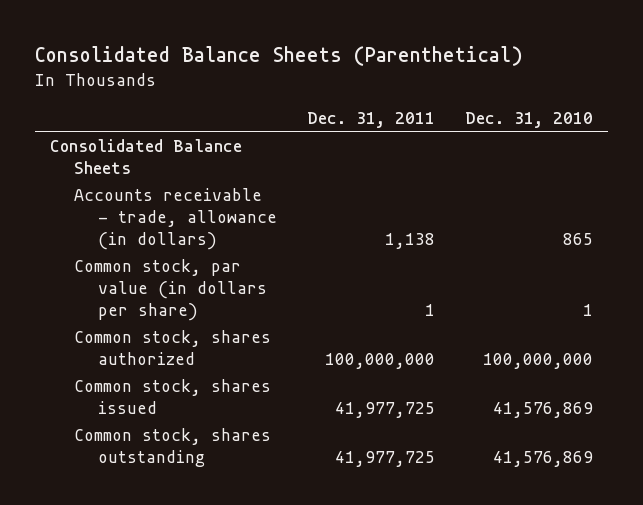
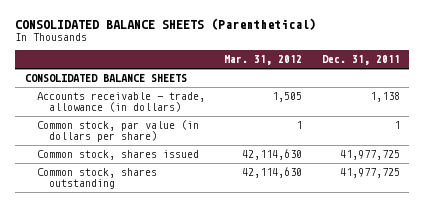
[34,46,523,67] Consolidated Balance Sheets (Parenthetical) -> [15,18,317,31] CONSOLIDATED BALANCE SHEETS (Parenthetical)
[465,111,594,128] Dec. 31, 2010 -> none
none -> [224,55,303,66] Mar. 31, 2012
[49,138,242,174] Consolidated Balance Sheets -> [24,74,187,83] CONSOLIDATED BALANCE SHEETS
[73,329,271,365] Common stock, shares authorized -> none

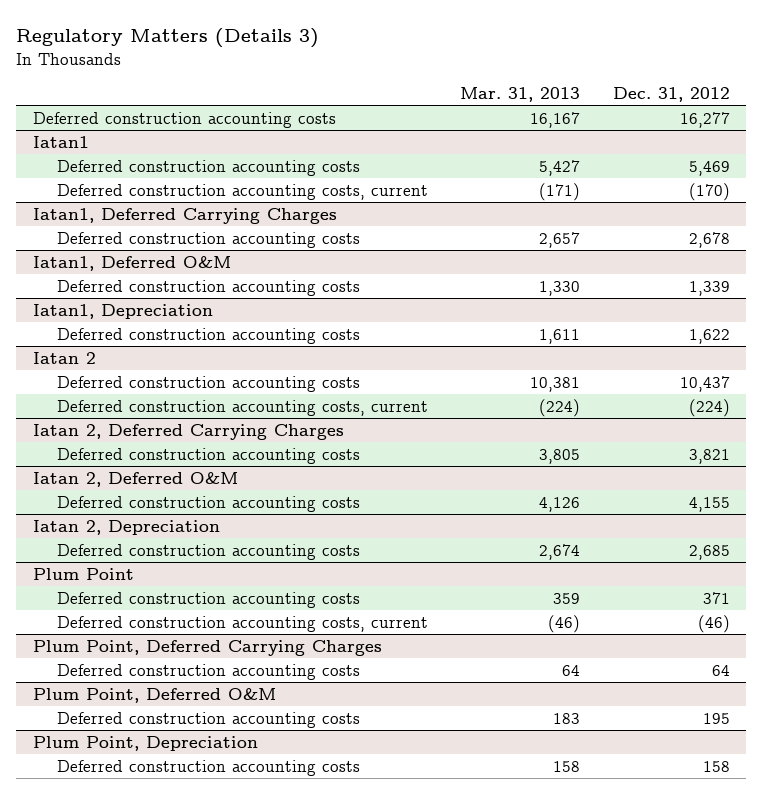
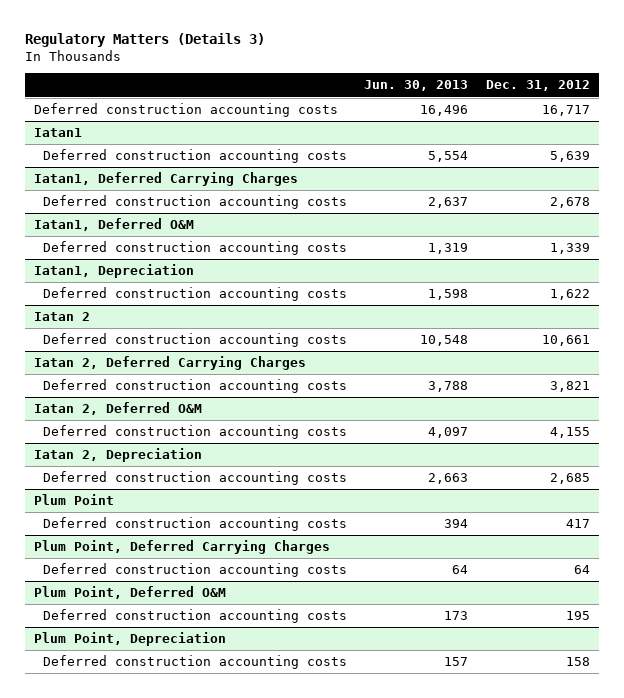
[460,86,581,102] Mar. 31, 2013 -> none
none -> [364,80,469,92] Jun. 30, 2013
[679,111,730,128] 16,277 -> [542,105,591,117] 16,717
[56,183,428,200] Deferred construction accounting costs, current -> none
[688,160,730,176] 5,469 -> [550,151,591,163] 5,639
[56,399,428,416] Deferred construction accounting costs, current -> none
[679,375,730,392] 10,437 -> [542,335,591,347] 10,661
[56,615,428,632] Deferred construction accounting costs, current -> none
[702,591,730,604] 371 -> [566,519,591,529] 417

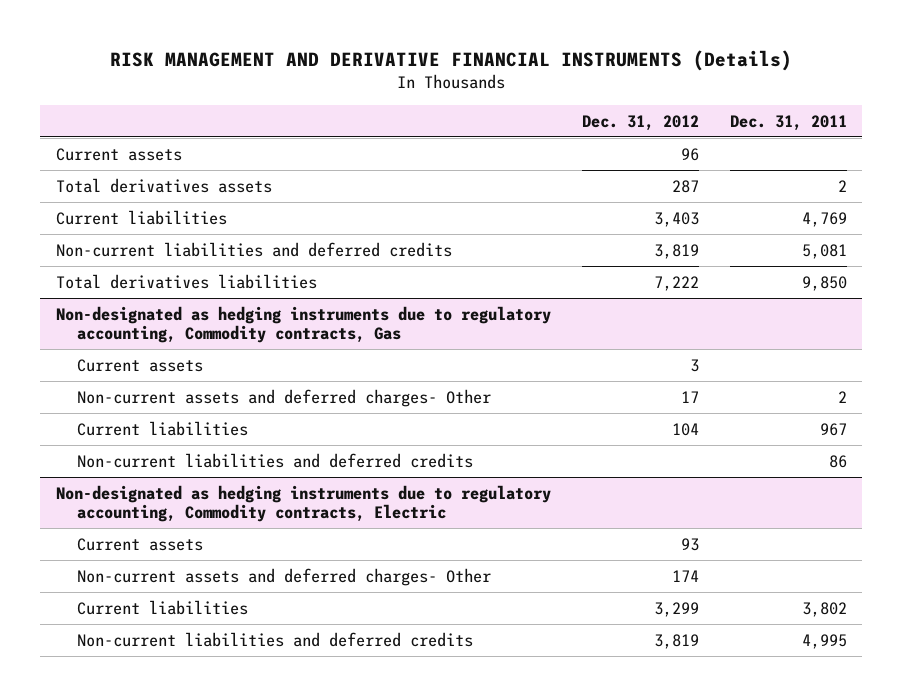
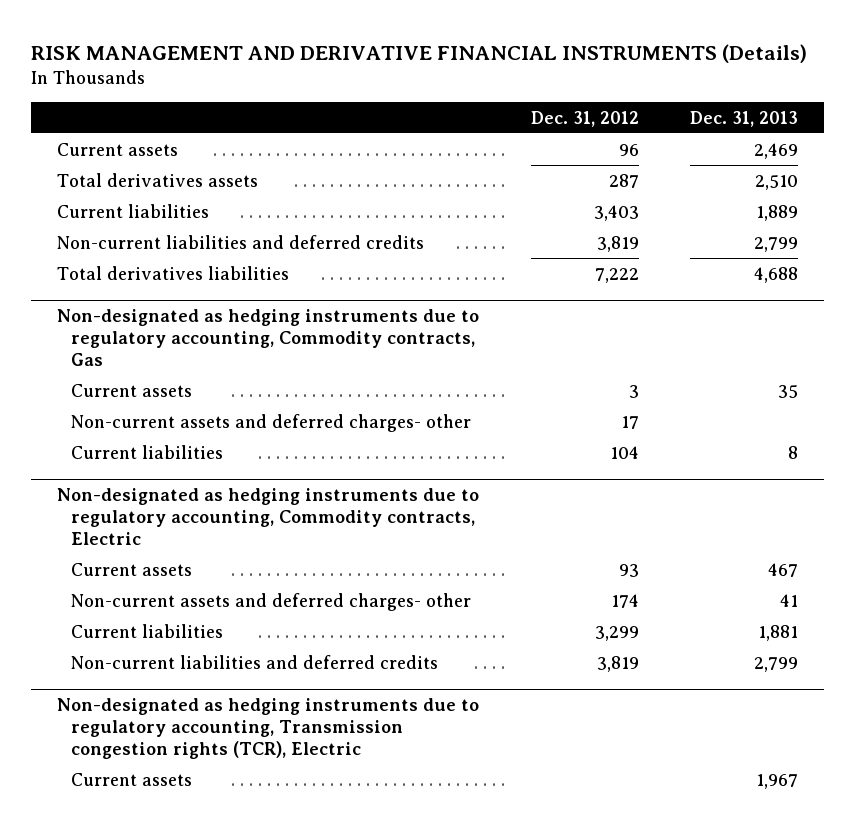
[729,114,847,131] Dec. 31, 2011 -> none
none -> [690,110,799,127] Dec. 31, 2013
[76,388,491,407] Non-current assets and deferred charges- Other -> [71,413,472,432] Non-current assets and deferred charges- other
[76,452,473,468] Non-current liabilities and deferred credits -> none
[76,567,491,586] Non-current assets and deferred charges- Other -> [71,592,472,611] Non-current assets and deferred charges- other
none -> [57,697,480,759] Non-designated as hedging instruments due to regulatory accounting, Transmission congestion rights (TCR), Electric
none -> [71,772,193,786] Current assets

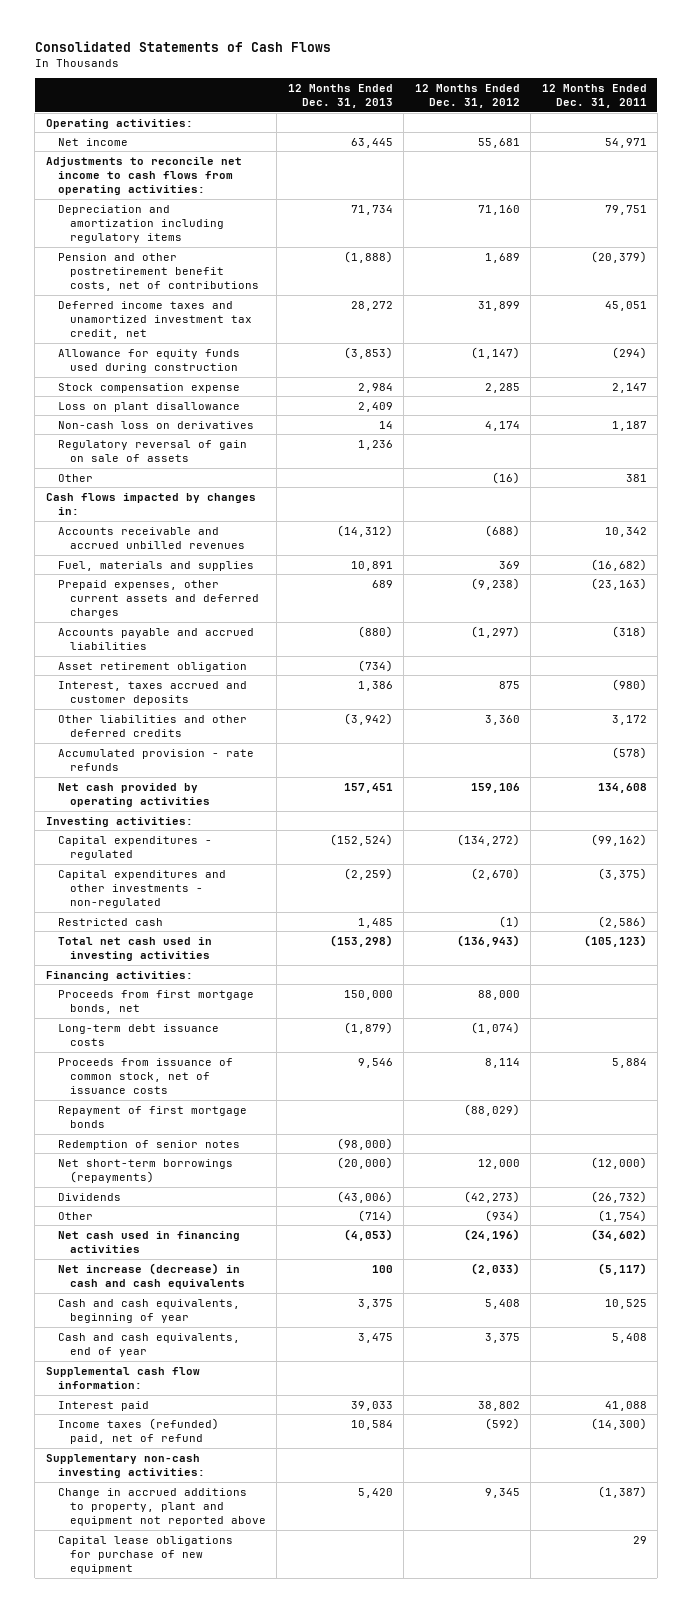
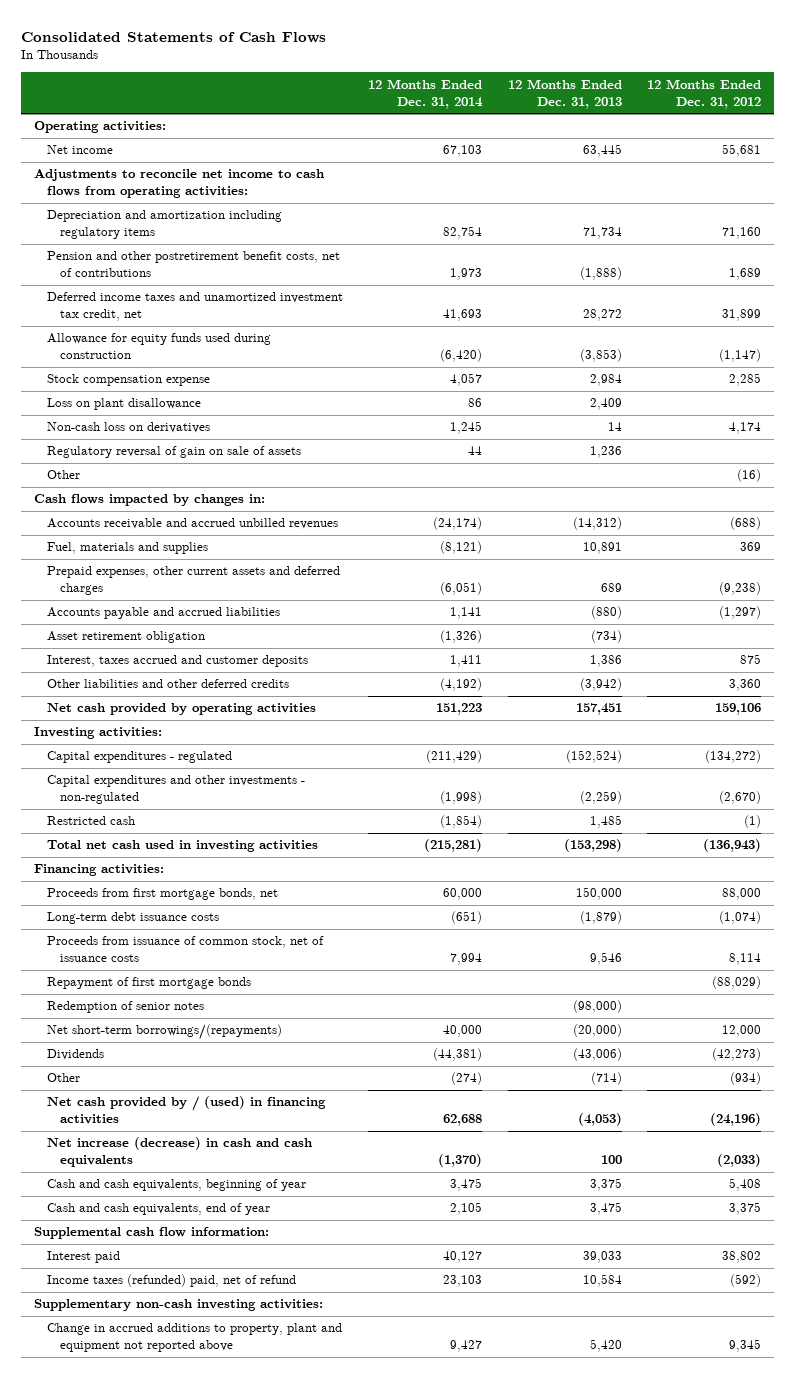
[541,83,647,109] 12 Months Ended Dec. 31, 2011 -> none
none -> [368,78,484,109] 12 Months Ended Dec. 31, 2014
[57,748,254,771] Accumulated provision - rate refunds -> none
[57,1158,233,1183] Net short-term borrowings (repayments) -> [46,1024,282,1041] Net short-term borrowings/(repayments)
[57,1230,240,1253] Net cash used in financing activities -> [46,1096,326,1125] Net cash provided by / (used) in financing activities
[57,1535,233,1575] Capital lease obligations for purchase of new equipment -> none

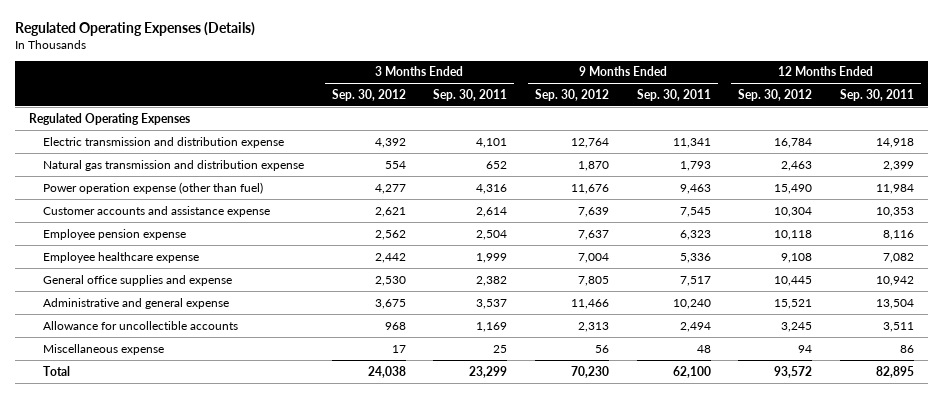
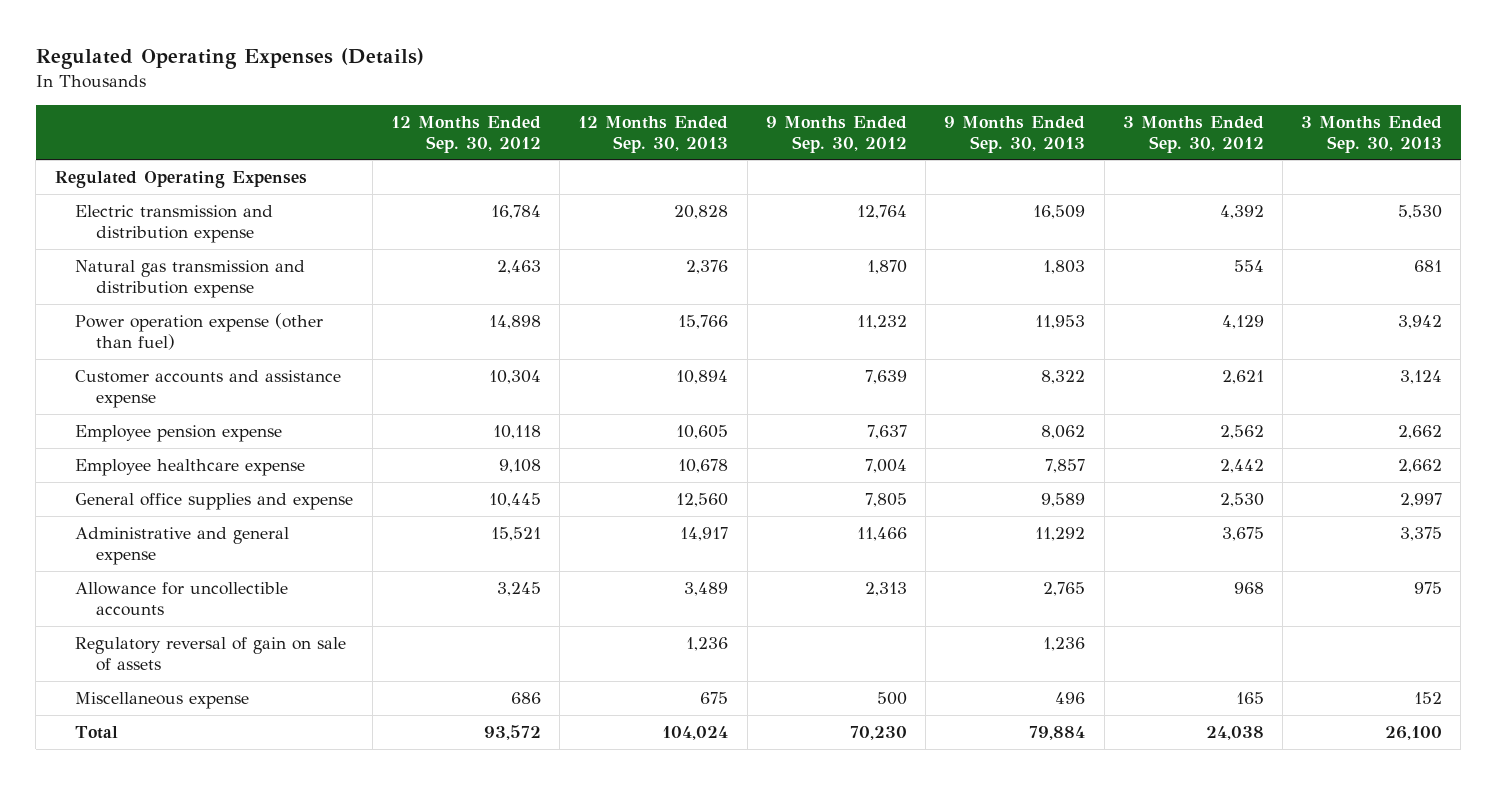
[433,88,508,101] Sep. 30, 2011 -> none
[636,88,711,101] Sep. 30, 2011 -> none
[840,88,915,101] Sep. 30, 2011 -> none
none -> [578,115,729,153] 12 Months Ended Sep. 30, 2013
none -> [944,115,1086,153] 9 Months Ended Sep. 30, 2013
none -> [1301,115,1443,153] 3 Months Ended Sep. 30, 2013
[374,183,406,194] 4,277 -> [1221,315,1264,330] 4,129
[570,183,609,194] 11,676 -> [856,315,907,330] 11,232
[774,183,813,194] 15,490 -> [488,315,541,330] 14,898
none -> [75,637,347,671] Regulatory reversal of gain on sale of assets
[391,344,406,353] 17 -> [1235,692,1264,705] 165
[594,344,609,353] 56 -> [876,692,907,706] 500
[798,344,813,353] 94 -> [510,692,541,705] 686

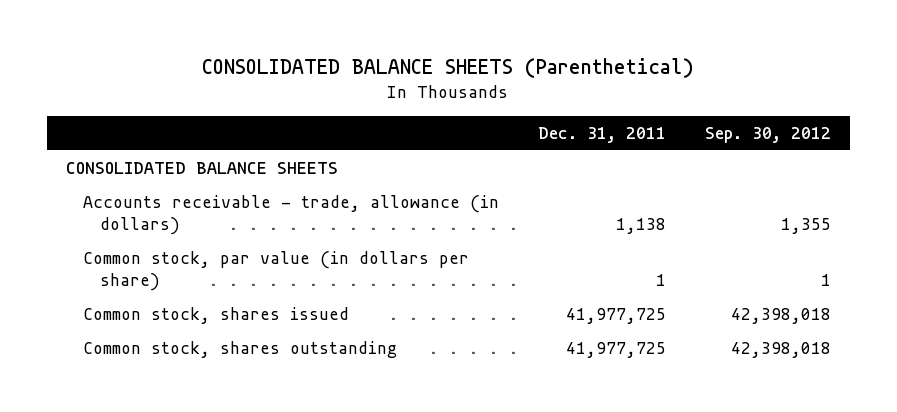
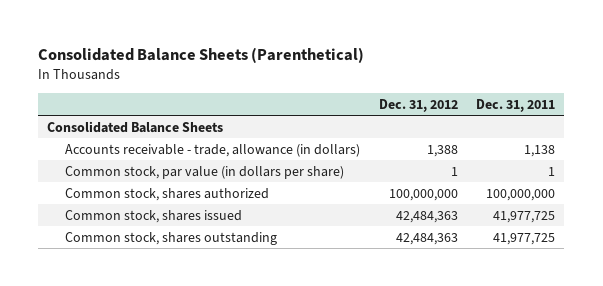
[202,58,695,79] CONSOLIDATED BALANCE SHEETS (Parenthetical) -> [38,47,365,64] Consolidated Balance Sheets (Parenthetical)
[704,126,831,143] Sep. 30, 2012 -> none
none -> [378,99,458,113] Dec. 31, 2012
[66,162,339,175] CONSOLIDATED BALANCE SHEETS -> [47,120,224,133] Consolidated Balance Sheets
none -> [65,187,270,201] Common stock, shares authorized

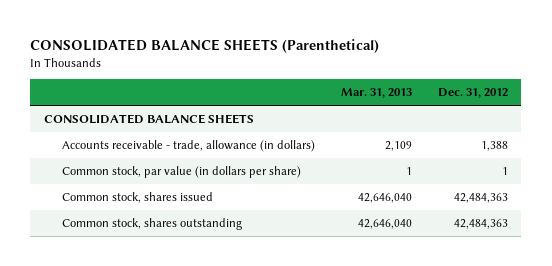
[38,47,365,64] Consolidated Balance Sheets (Parenthetical) -> [30,38,380,53] CONSOLIDATED BALANCE SHEETS (Parenthetical)
[476,99,556,113] Dec. 31, 2011 -> none
none -> [340,88,412,99] Mar. 31, 2013
[47,120,224,133] Consolidated Balance Sheets -> [43,114,254,125] CONSOLIDATED BALANCE SHEETS
[65,187,270,201] Common stock, shares authorized -> none

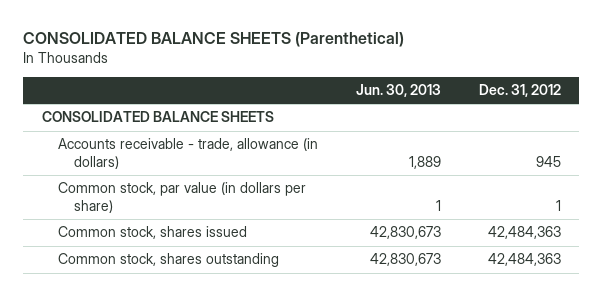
[340,88,412,99] Mar. 31, 2013 -> none
none -> [355,84,441,98] Jun. 30, 2013
[481,141,509,152] 1,388 -> [535,155,561,167] 945

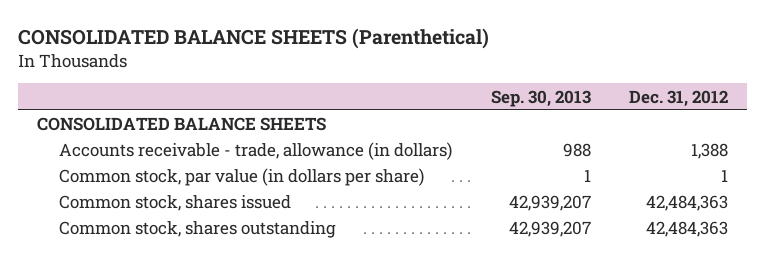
[355,84,441,98] Jun. 30, 2013 -> none
none -> [490,89,591,107] Sep. 30, 2013
[535,155,561,167] 945 -> [690,143,728,160] 1,388

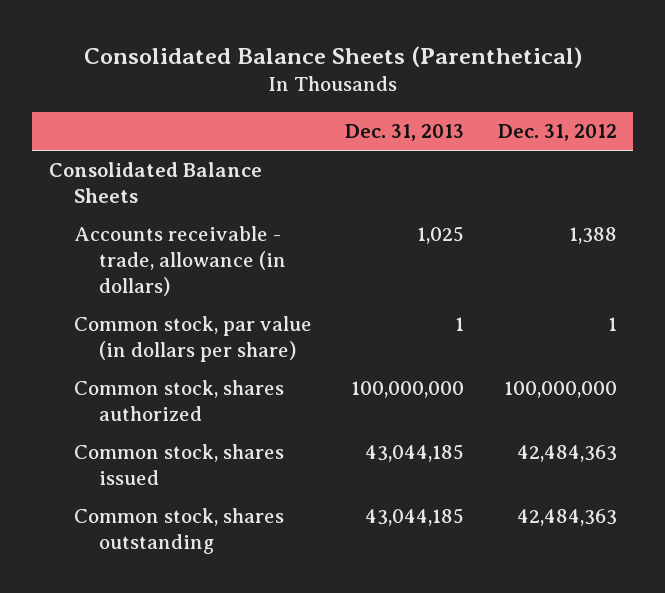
[17,27,489,49] CONSOLIDATED BALANCE SHEETS (Parenthetical) -> [83,45,582,68] Consolidated Balance Sheets (Parenthetical)
[490,89,591,107] Sep. 30, 2013 -> none
none -> [345,124,465,142] Dec. 31, 2013
[36,117,326,132] CONSOLIDATED BALANCE SHEETS -> [48,162,262,204] Consolidated Balance Sheets
none -> [73,380,284,422] Common stock, shares authorized

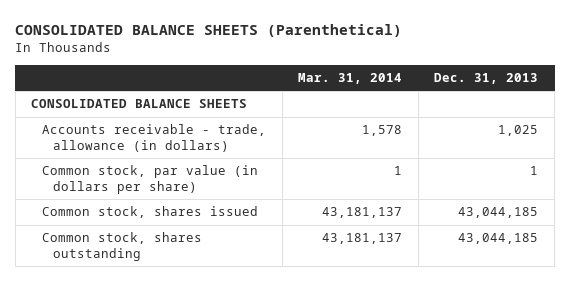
[83,45,582,68] Consolidated Balance Sheets (Parenthetical) -> [15,23,403,37] CONSOLIDATED BALANCE SHEETS (Parenthetical)
[497,124,617,142] Dec. 31, 2012 -> none
none -> [298,72,403,84] Mar. 31, 2014
[48,162,262,204] Consolidated Balance Sheets -> [31,99,248,109] CONSOLIDATED BALANCE SHEETS
[73,380,284,422] Common stock, shares authorized -> none

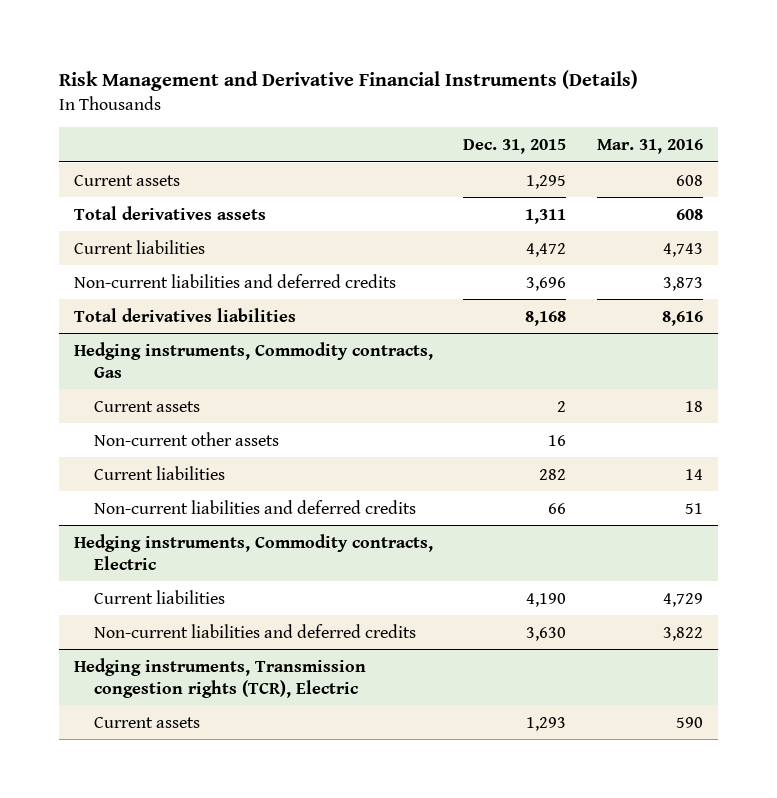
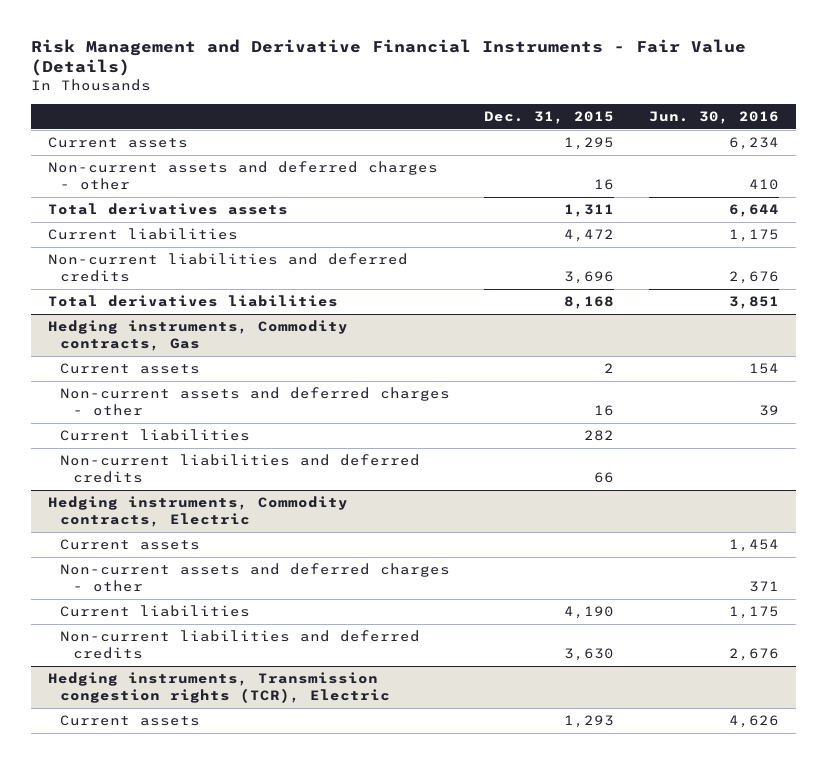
[58,69,638,91] Risk Management and Derivative Financial Instruments (Details) -> [31,38,747,77] Risk Management and Derivative Financial Instruments - Fair Value (Details)
[596,138,703,154] Mar. 31, 2016 -> none
none -> [648,111,779,125] Jun. 30, 2016
none -> [48,161,439,190] Non-current assets and deferred charges - other
[93,431,279,446] Non-current other assets -> [60,387,451,416] Non-current assets and deferred charges - other
none -> [60,539,201,551] Current assets
none -> [60,563,451,592] Non-current assets and deferred charges - other

